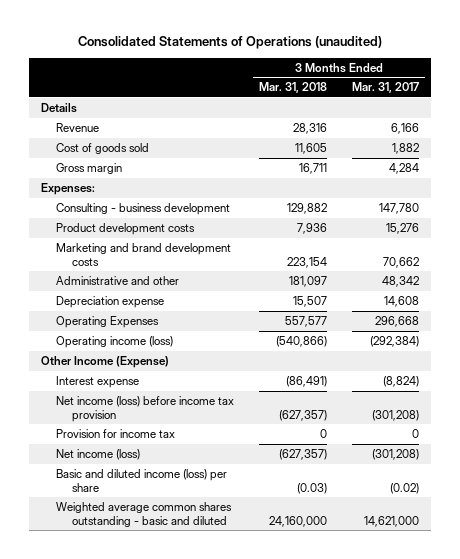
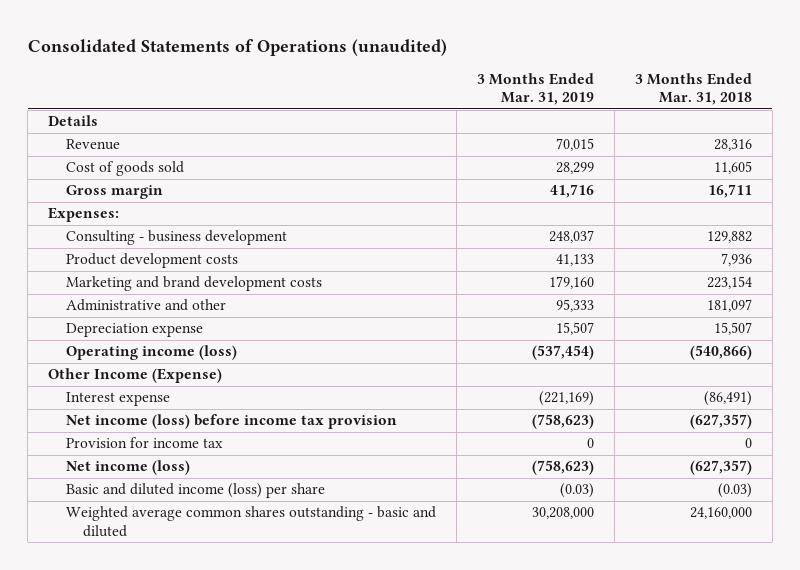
[351,82,419,94] Mar. 31, 2017 -> none
none -> [476,72,594,106] 3 Months Ended Mar. 31, 2019
[56,315,160,328] Operating Expenses -> none

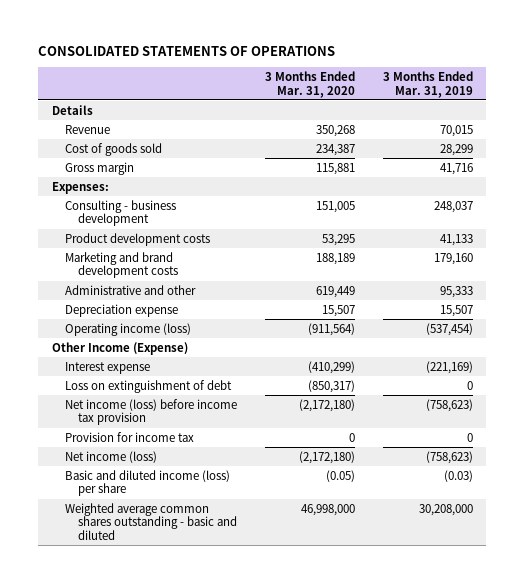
[27,38,447,56] Consolidated Statements of Operations (unaudited) -> [38,45,336,56] CONSOLIDATED STATEMENTS OF OPERATIONS
[634,72,752,106] 3 Months Ended Mar. 31, 2018 -> none
none -> [264,70,355,98] 3 Months Ended Mar. 31, 2020
none -> [65,379,233,393] Loss on extinguishment of debt

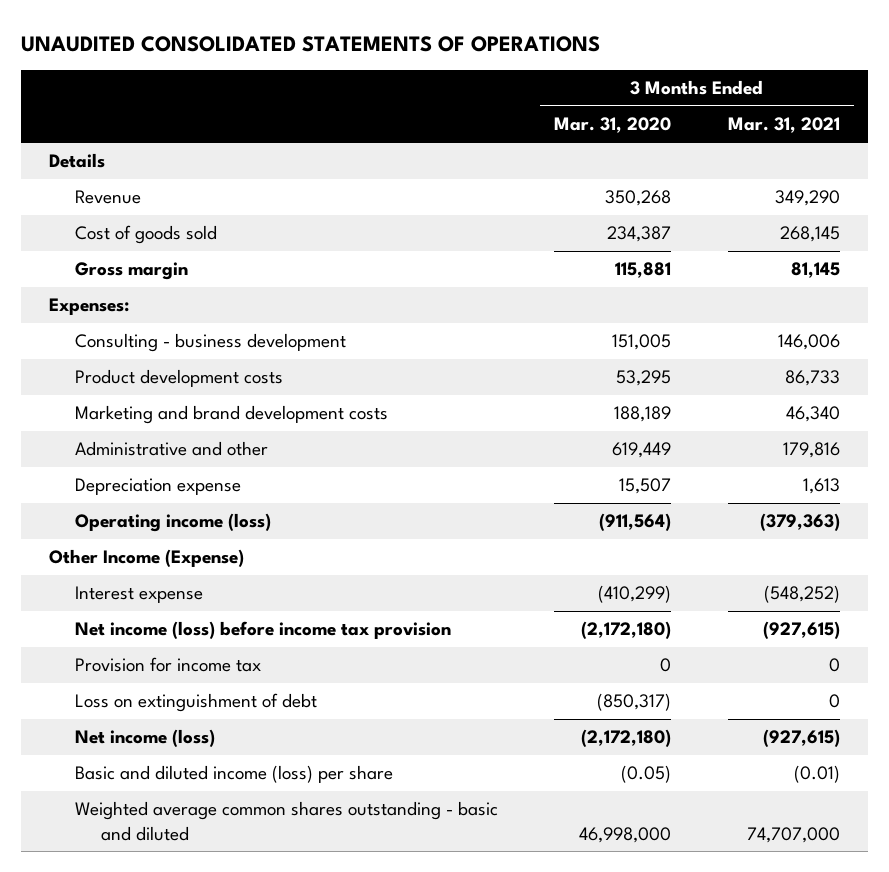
[38,45,336,56] CONSOLIDATED STATEMENTS OF OPERATIONS -> [20,35,600,52] UNAUDITED CONSOLIDATED STATEMENTS OF OPERATIONS
[382,70,473,98] 3 Months Ended Mar. 31, 2019 -> none
none -> [728,117,841,134] Mar. 31, 2021
[65,379,233,393] Loss on extinguishment of debt -> [74,693,317,713] Loss on extinguishment of debt

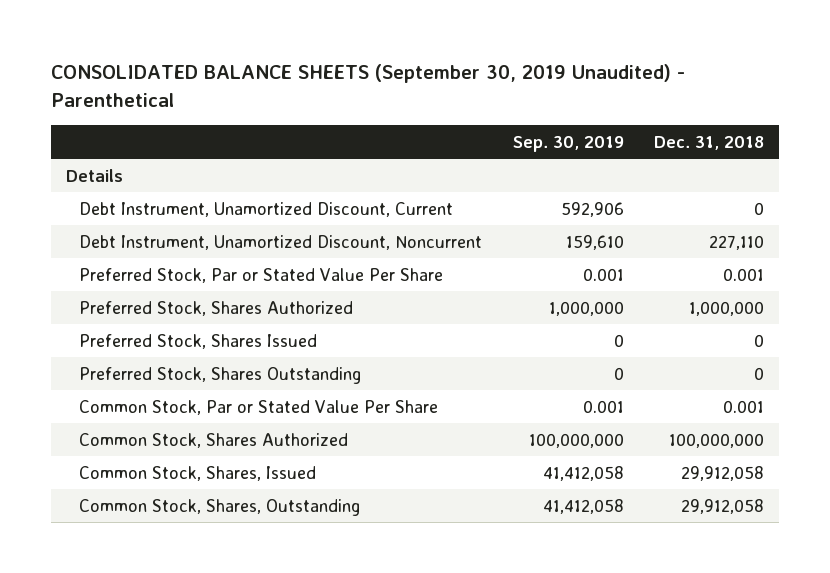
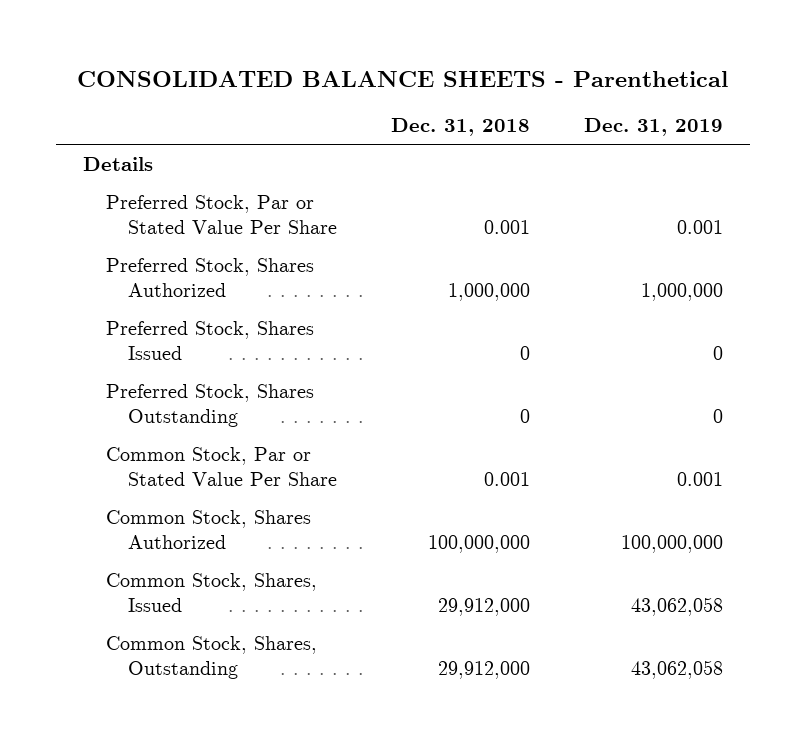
[51,64,686,107] CONSOLIDATED BALANCE SHEETS (September 30, 2019 Unaudited) - Parenthetical -> [76,70,728,87] CONSOLIDATED BALANCE SHEETS - Parenthetical
[512,135,624,152] Sep. 30, 2019 -> none
none -> [583,118,723,137] Dec. 31, 2019
[79,201,454,217] Debt Instrument, Unamortized Discount, Current -> none
[79,234,483,250] Debt Instrument, Unamortized Discount, Noncurrent -> none
[680,465,764,481] 29,912,058 -> [438,598,531,617] 29,912,000
[680,498,764,514] 29,912,058 -> [438,661,531,680] 29,912,000

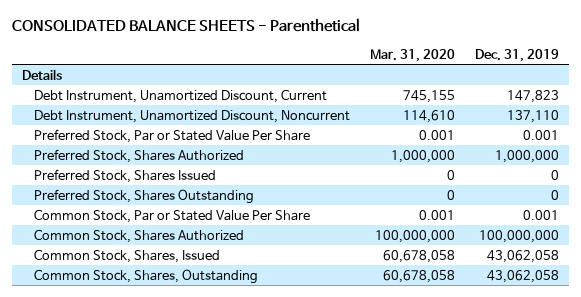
[391,118,531,137] Dec. 31, 2018 -> none
none -> [370,48,456,62] Mar. 31, 2020
none -> [34,88,328,103] Debt Instrument, Unamortized Discount, Current
none -> [34,109,351,123] Debt Instrument, Unamortized Discount, Noncurrent

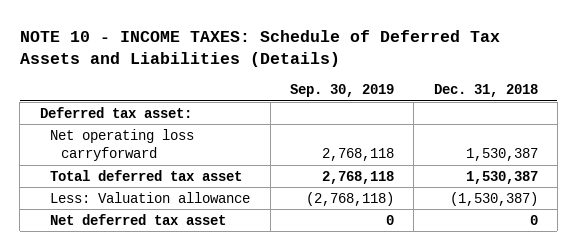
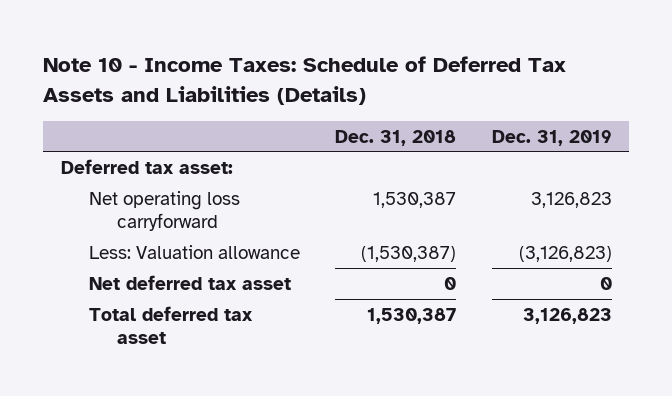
[19,29,500,67] NOTE 10 - INCOME TAXES: Schedule of Deferred Tax Assets and Liabilities (Details) -> [42,56,566,105] Note 10 - Income Taxes: Schedule of Deferred Tax Assets and Liabilities (Details)
[289,84,394,98] Sep. 30, 2019 -> none
none -> [491,129,612,146] Dec. 31, 2019
[50,169,243,181] Total deferred tax asset -> [88,305,253,344] Total deferred tax asset

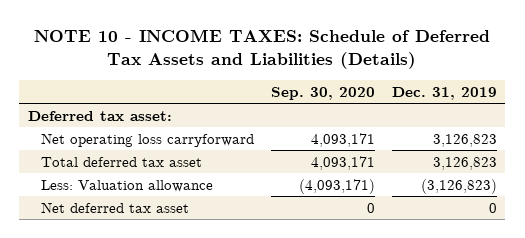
[42,56,566,105] Note 10 - Income Taxes: Schedule of Deferred Tax Assets and Liabilities (Details) -> [34,29,491,70] NOTE 10 - INCOME TAXES: Schedule of Deferred Tax Assets and Liabilities (Details)
[335,129,457,146] Dec. 31, 2018 -> none
none -> [271,86,376,100] Sep. 30, 2020
[88,305,253,344] Total deferred tax asset -> [41,156,203,167] Total deferred tax asset

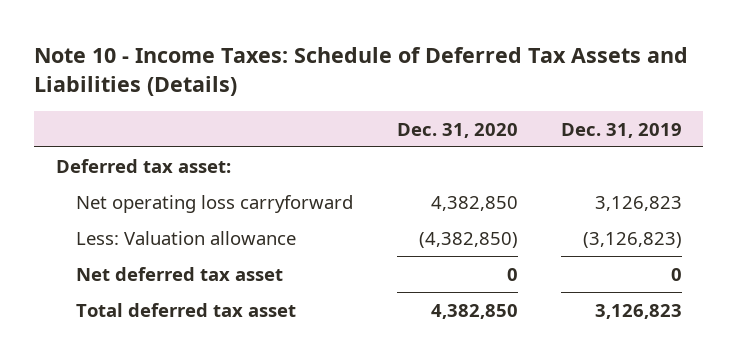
[34,29,491,70] NOTE 10 - INCOME TAXES: Schedule of Deferred Tax Assets and Liabilities (Details) -> [34,47,689,97] Note 10 - Income Taxes: Schedule of Deferred Tax Assets and Liabilities (Details)
[271,86,376,100] Sep. 30, 2020 -> none
none -> [396,122,518,138] Dec. 31, 2020
[41,156,203,167] Total deferred tax asset -> [76,302,297,317] Total deferred tax asset

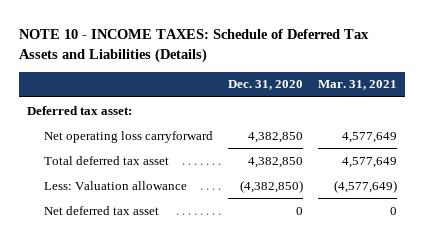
[34,47,689,97] Note 10 - Income Taxes: Schedule of Deferred Tax Assets and Liabilities (Details) -> [19,29,370,64] NOTE 10 - INCOME TAXES: Schedule of Deferred Tax Assets and Liabilities (Details)
[560,122,682,138] Dec. 31, 2019 -> none
none -> [318,80,398,91] Mar. 31, 2021
[76,302,297,317] Total deferred tax asset -> [44,155,170,165] Total deferred tax asset

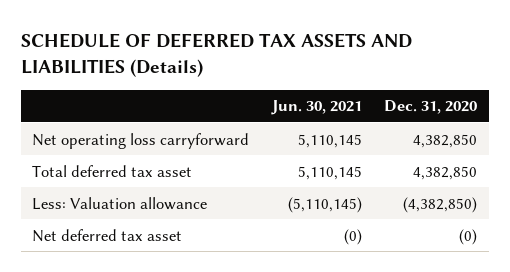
[19,29,370,64] NOTE 10 - INCOME TAXES: Schedule of Deferred Tax Assets and Liabilities (Details) -> [21,32,413,77] SCHEDULE OF DEFERRED TAX ASSETS AND LIABILITIES (Details)
[318,80,398,91] Mar. 31, 2021 -> none
none -> [270,100,362,116] Jun. 30, 2021
[26,105,132,115] Deferred tax asset: -> none
[296,206,304,215] 0 -> [459,228,478,245] (0)

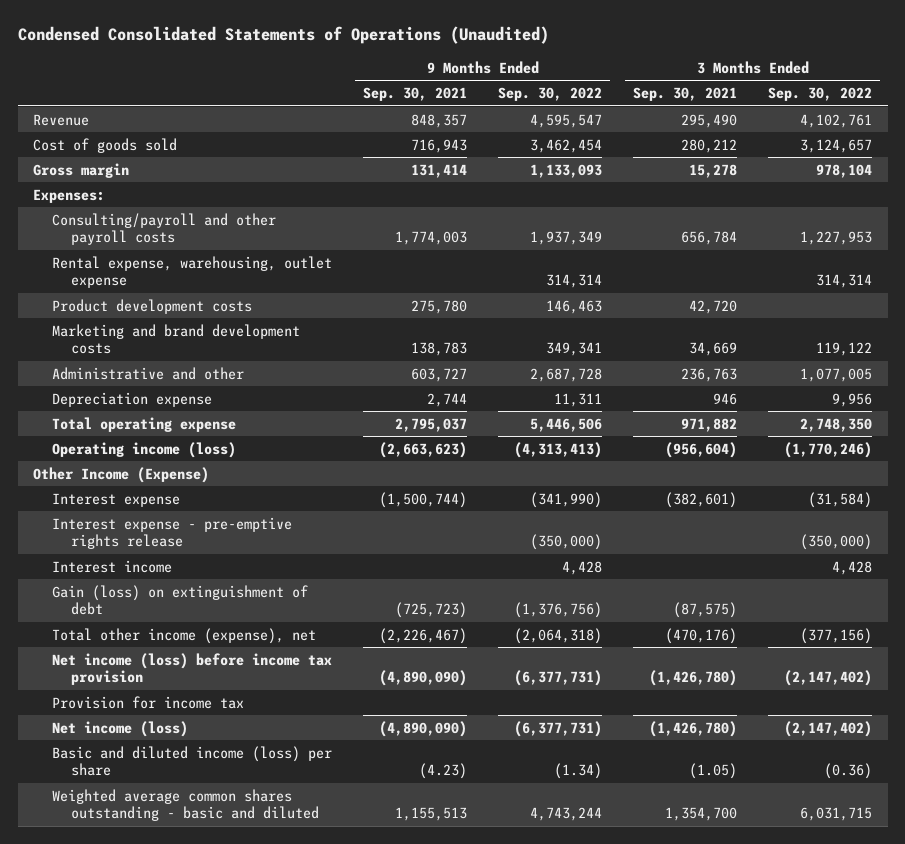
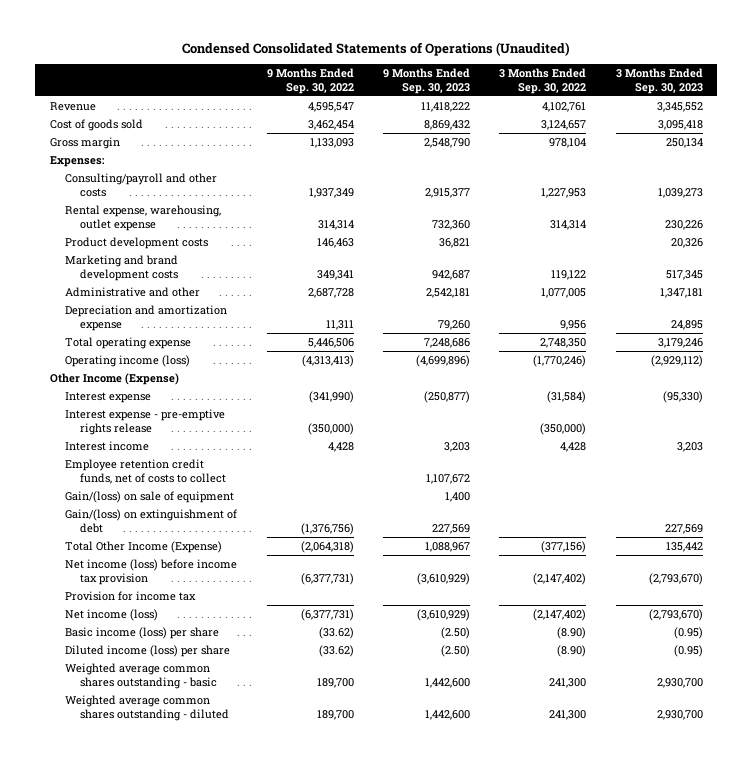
[363,87,468,102] Sep. 30, 2021 -> none
[633,87,738,102] Sep. 30, 2021 -> none
none -> [382,67,470,94] 9 Months Ended Sep. 30, 2023
none -> [615,67,703,94] 3 Months Ended Sep. 30, 2023
[52,212,277,246] Consulting/payroll and other payroll costs -> [65,173,218,197] Consulting/payroll and other costs
[52,391,213,407] Depreciation expense -> [65,305,228,331] Depreciation and amortization expense
none -> [65,459,227,484] Employee retention credit funds, net of costs to collect
none -> [65,491,235,504] Gain/(loss) on sale of equipment
[52,584,309,616] Gain (loss) on extinguishment of debt -> [65,509,238,533] Gain/(loss) on extinguishment of debt
[52,627,317,644] Total other income (expense), net -> [65,541,223,554] Total Other Income (Expense)
[52,745,333,777] Basic and diluted income (loss) per share -> [65,627,220,640] Basic income (loss) per share
[554,763,603,780] (1.34) -> [318,627,354,640] (33.62)
[824,763,873,780] (0.36) -> [557,627,587,640] (8.90)
none -> [65,645,231,658] Diluted income (loss) per share
[52,788,319,822] Weighted average common shares outstanding - basic and diluted -> [65,663,218,689] Weighted average common shares outstanding - basic
[530,807,603,822] 4,743,244 -> [316,677,354,688] 189,700
[800,807,873,822] 6,031,715 -> [549,677,587,688] 241,300
none -> [65,695,230,721] Weighted average common shares outstanding - diluted

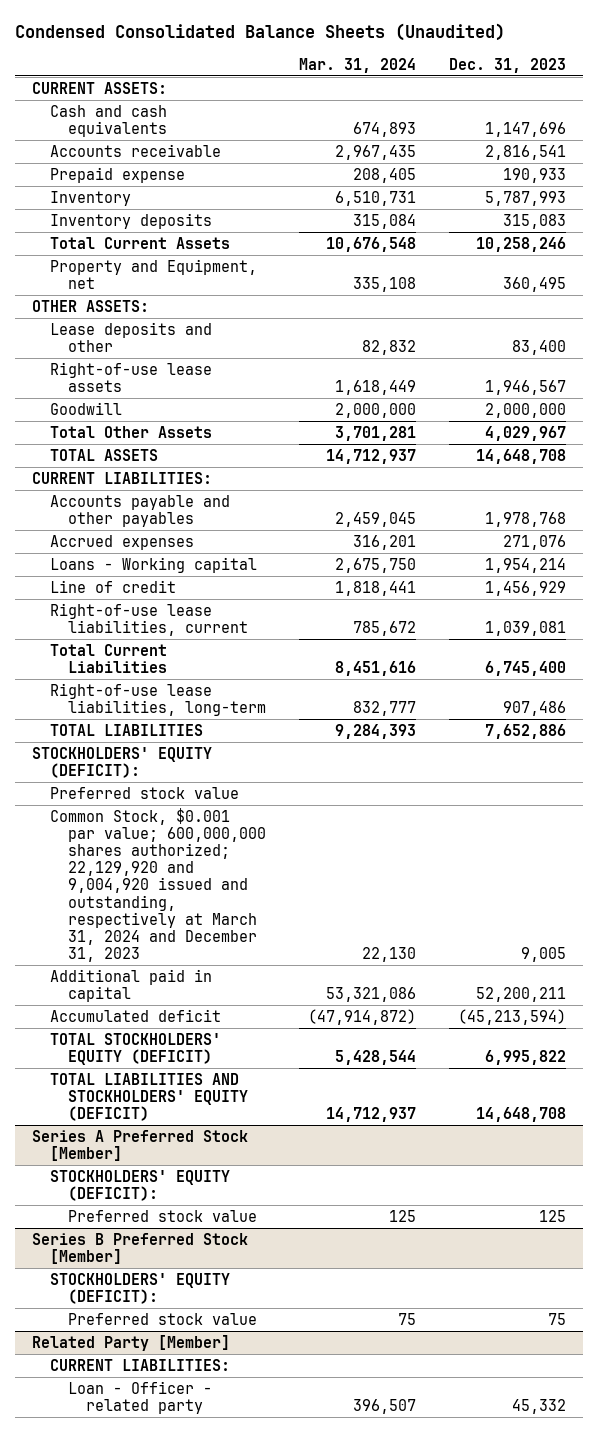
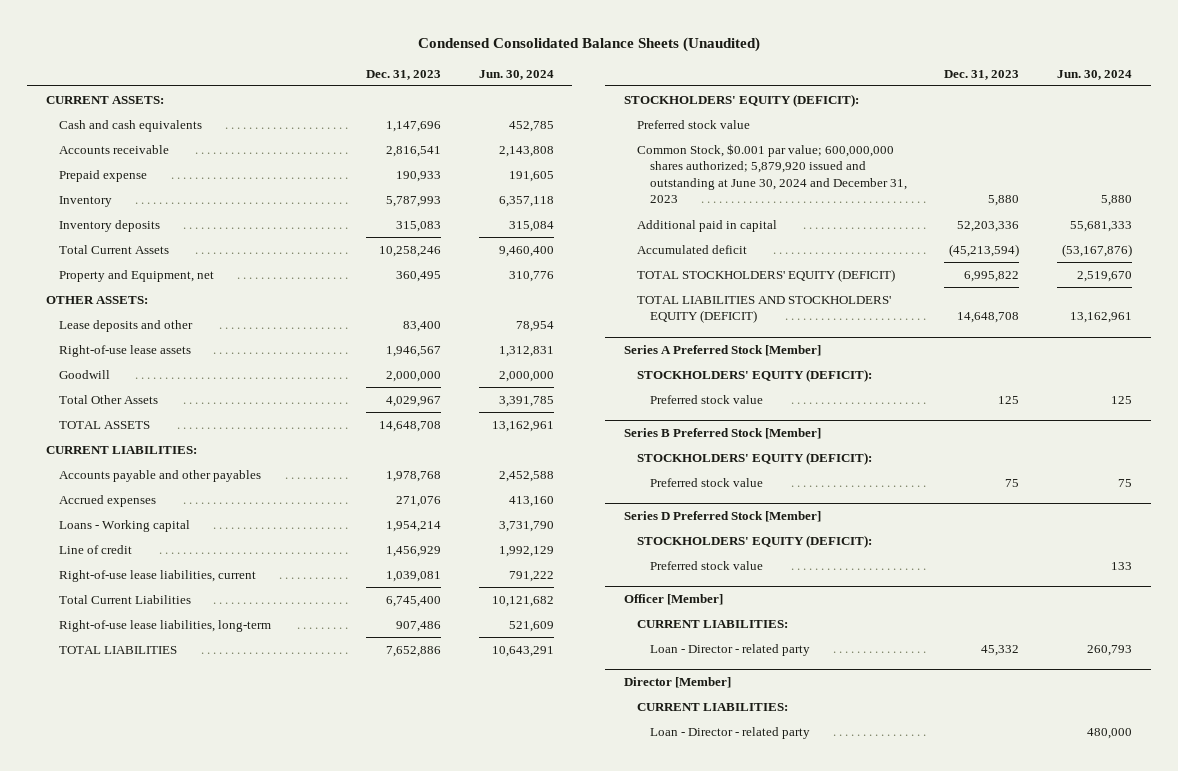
[298,57,416,73] Mar. 31, 2024 -> none
none -> [478,69,554,80] Jun. 30, 2024
[49,807,266,963] Common Stock, $0.001 par value; 600,000,000 shares authorized; 22,129,920 and 9,004,920 issued and outstanding, respectively at March 31, 2024 and December 31, 2023 -> [637,143,908,204] Common Stock, $0.001 par value; 600,000,000 shares authorized; 5,879,920 issued and outstanding at June 30, 2024 and December 31, 2023
[521,947,567,963] 9,005 -> [988,195,1020,207] 5,880
[476,986,567,1002] 52,200,211 -> [957,220,1020,232] 52,203,336
[31,1334,230,1351] Related Party [Member] -> none
none -> [624,511,822,523] Series D Preferred Stock [Member]
none -> [637,534,873,548] STOCKHOLDERS' EQUITY (DEFICIT):
none -> [650,560,764,570] Preferred stock value
none -> [624,594,724,606] Officer [Member]
[67,1380,212,1414] Loan - Officer - related party -> [650,643,811,656] Loan - Director - related party
none -> [624,677,732,689] Director [Member]
none -> [637,702,789,711] CURRENT LIABILITIES:
none -> [650,726,811,739] Loan - Director - related party

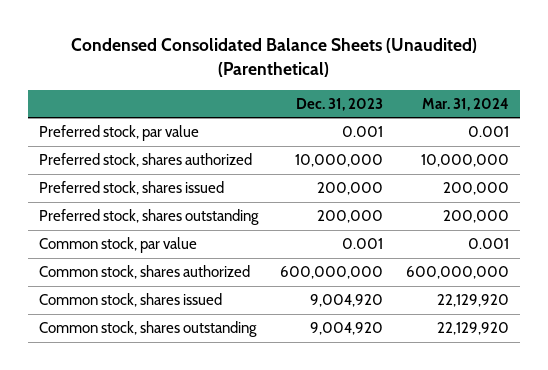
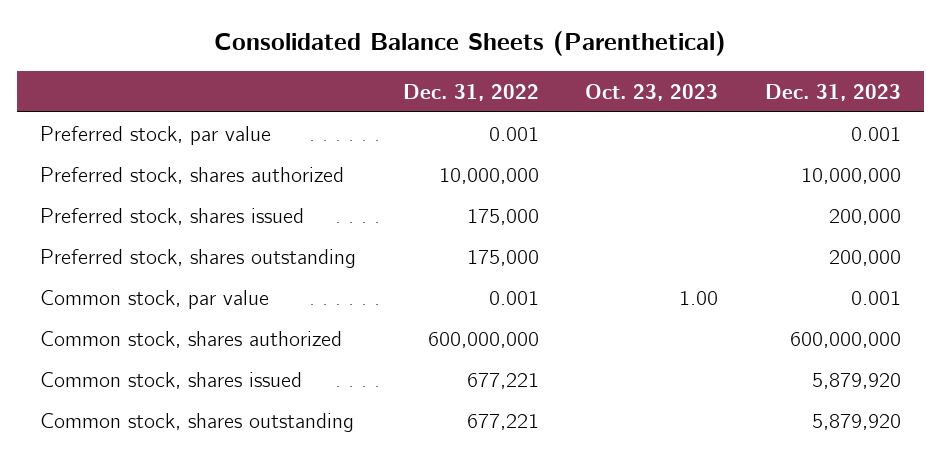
[70,38,477,77] Condensed Consolidated Balance Sheets (Unaudited) (Parenthetical) -> [214,31,727,57] Consolidated Balance Sheets (Parenthetical)
[421,97,509,111] Mar. 31, 2024 -> none
none -> [402,83,539,101] Dec. 31, 2022
none -> [585,83,719,101] Oct. 23, 2023
[310,294,384,308] 9,004,920 -> [811,372,901,389] 5,879,920
[310,322,384,336] 9,004,920 -> [811,413,901,430] 5,879,920

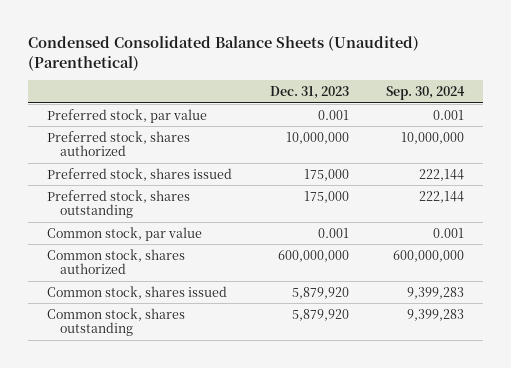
[214,31,727,57] Consolidated Balance Sheets (Parenthetical) -> [28,36,420,71] Condensed Consolidated Balance Sheets (Unaudited) (Parenthetical)
[402,83,539,101] Dec. 31, 2022 -> none
[585,83,719,101] Oct. 23, 2023 -> none
none -> [386,86,466,101] Sep. 30, 2024
[828,208,901,225] 200,000 -> [303,168,349,181] 175,000
[828,249,901,266] 200,000 -> [303,190,349,203] 175,000

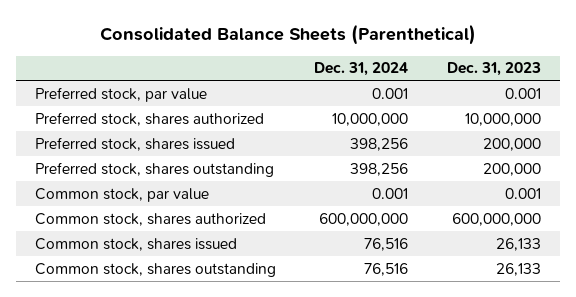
[28,36,420,71] Condensed Consolidated Balance Sheets (Unaudited) (Parenthetical) -> [99,23,476,45] Consolidated Balance Sheets (Parenthetical)
[386,86,466,101] Sep. 30, 2024 -> none
none -> [314,62,409,77] Dec. 31, 2024
[303,168,349,181] 175,000 -> [482,137,541,151] 200,000
[303,190,349,203] 175,000 -> [482,162,541,176] 200,000
[291,286,349,299] 5,879,920 -> [495,237,541,251] 26,133
[291,308,349,321] 5,879,920 -> [495,262,541,276] 26,133

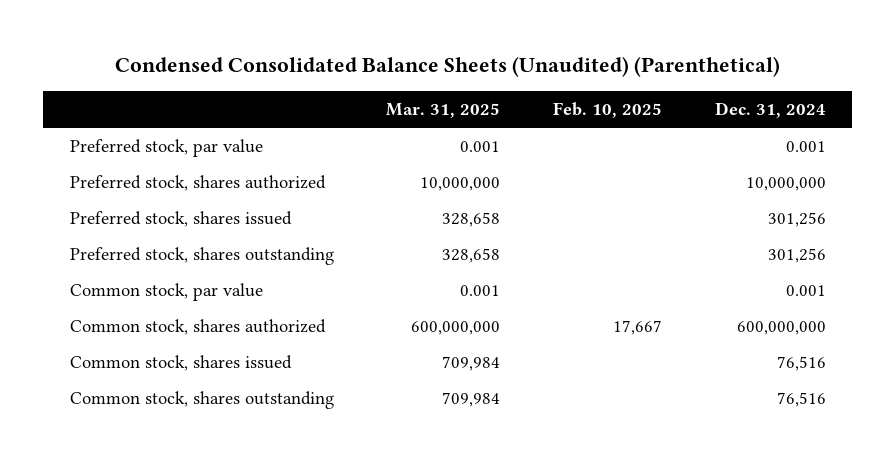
[99,23,476,45] Consolidated Balance Sheets (Parenthetical) -> [114,56,780,78] Condensed Consolidated Balance Sheets (Unaudited) (Parenthetical)
[446,62,541,77] Dec. 31, 2023 -> none
none -> [386,103,501,119] Mar. 31, 2025
none -> [552,102,662,119] Feb. 10, 2025
[350,137,409,151] 398,256 -> [767,212,826,228] 301,256
[350,162,409,176] 398,256 -> [767,248,826,264] 301,256

